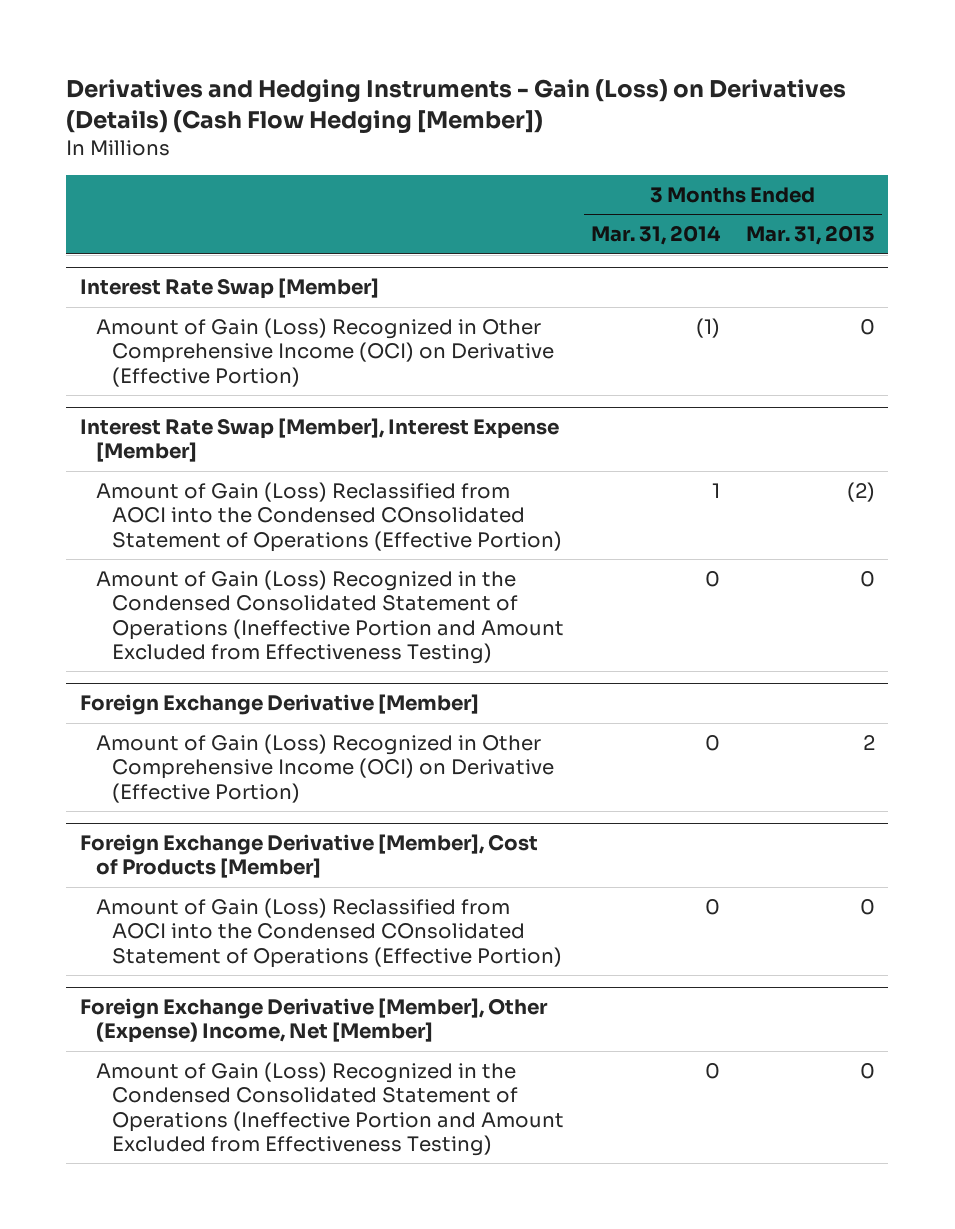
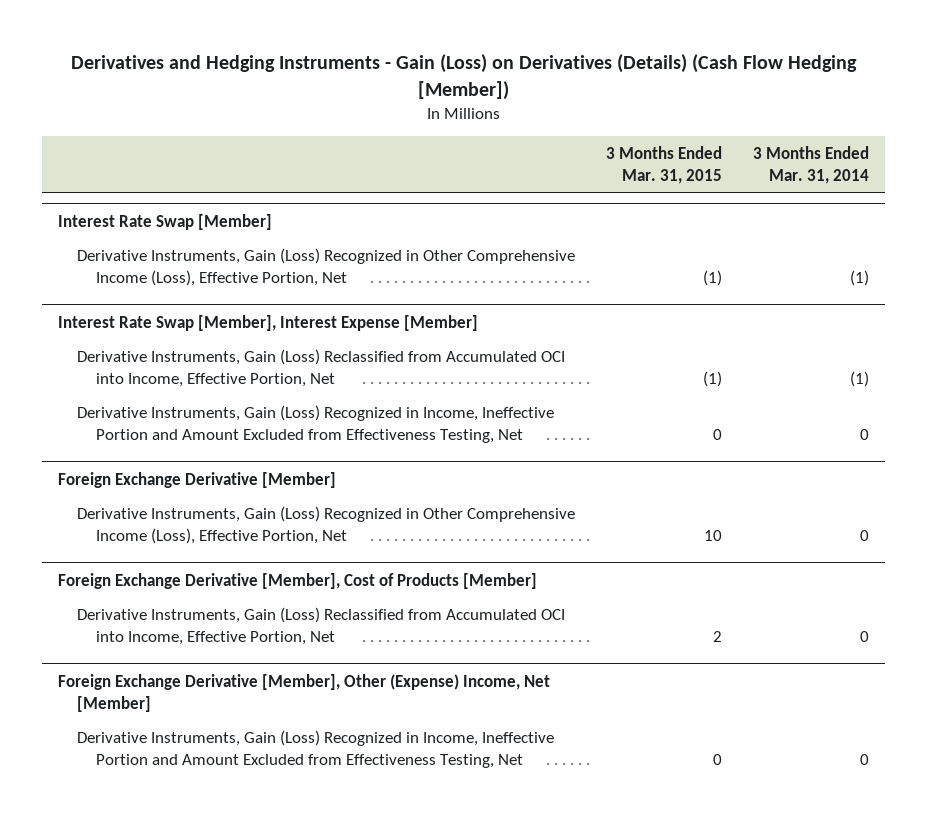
[746,225,876,246] Mar. 31, 2013 -> none
none -> [606,145,723,184] 3 Months Ended Mar. 31, 2015
[95,318,554,387] Amount of Gain (Loss) Recognized in Other Comprehensive Income (OCI) on Derivative (Effective Portion) -> [76,247,575,286] Derivative Instruments, Gain (Loss) Recognized in Other Comprehensive Income (Loss), Effective Portion, Net
[95,482,562,552] Amount of Gain (Loss) Reclassified from AOCI into the Condensed COnsolidated Statement of Operations (Effective Portion) -> [76,348,565,387] Derivative Instruments, Gain (Loss) Reclassified from Accumulated OCI into Income, Effective Portion, Net
[711,483,720,499] 1 -> [850,370,870,387] (1)
[95,570,564,664] Amount of Gain (Loss) Recognized in the Condensed Consolidated Statement of Operations (Ineffective Portion and Amount Excluded from Effectiveness Testing) -> [76,404,554,443] Derivative Instruments, Gain (Loss) Recognized in Income, Ineffective Portion and Amount Excluded from Effectiveness Testing, Net
[95,734,554,803] Amount of Gain (Loss) Recognized in Other Comprehensive Income (OCI) on Derivative (Effective Portion) -> [76,505,575,544] Derivative Instruments, Gain (Loss) Recognized in Other Comprehensive Income (Loss), Effective Portion, Net
[95,898,562,968] Amount of Gain (Loss) Reclassified from AOCI into the Condensed COnsolidated Statement of Operations (Effective Portion) -> [76,606,565,645] Derivative Instruments, Gain (Loss) Reclassified from Accumulated OCI into Income, Effective Portion, Net
[95,1062,564,1156] Amount of Gain (Loss) Recognized in the Condensed Consolidated Statement of Operations (Ineffective Portion and Amount Excluded from Effectiveness Testing) -> [76,729,554,768] Derivative Instruments, Gain (Loss) Recognized in Income, Ineffective Portion and Amount Excluded from Effectiveness Testing, Net

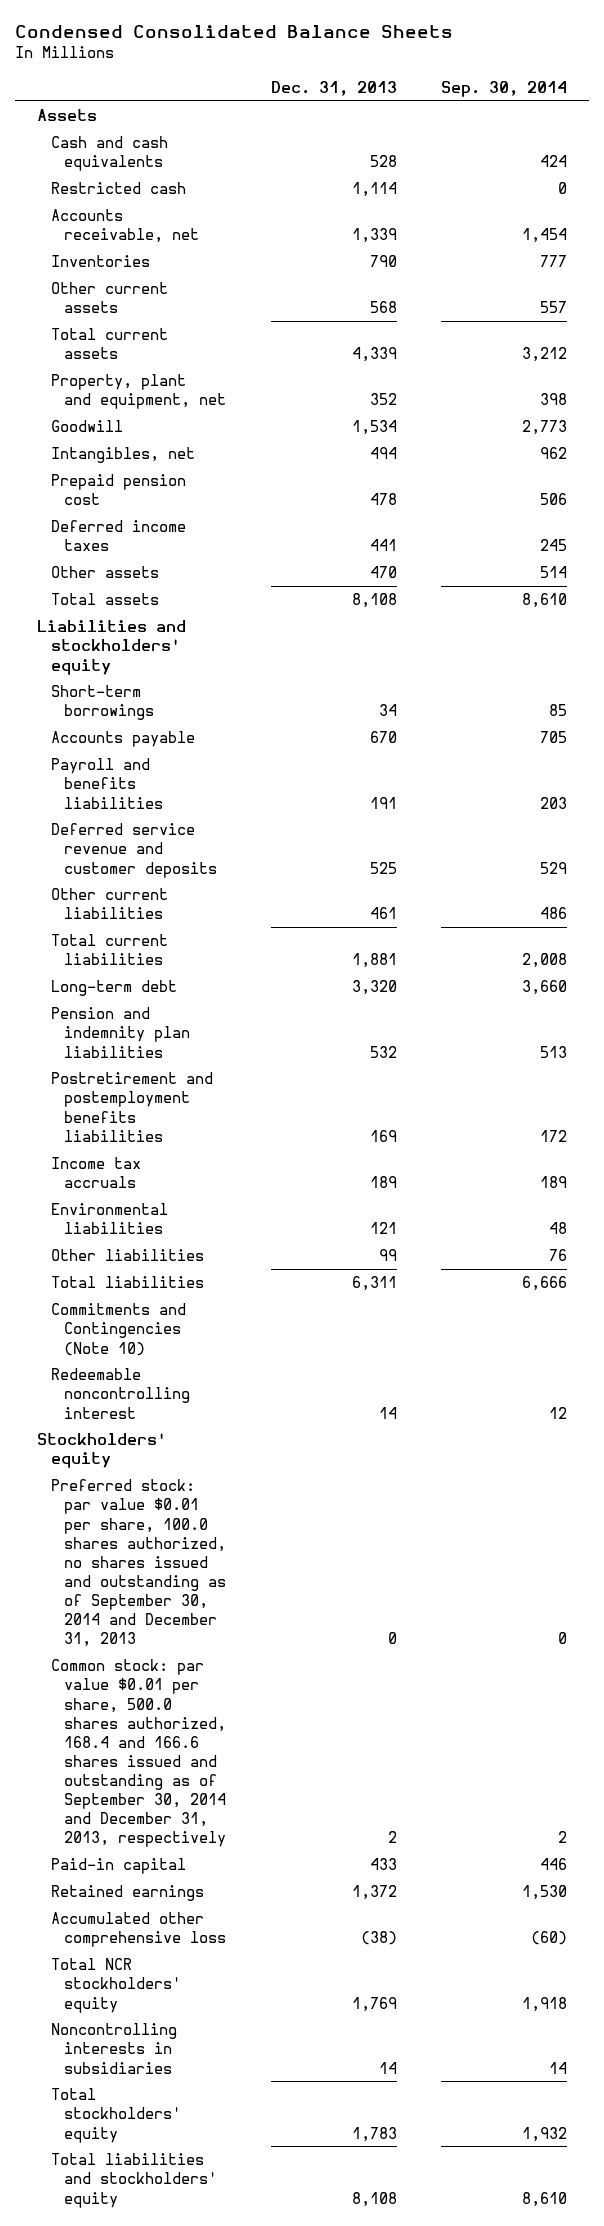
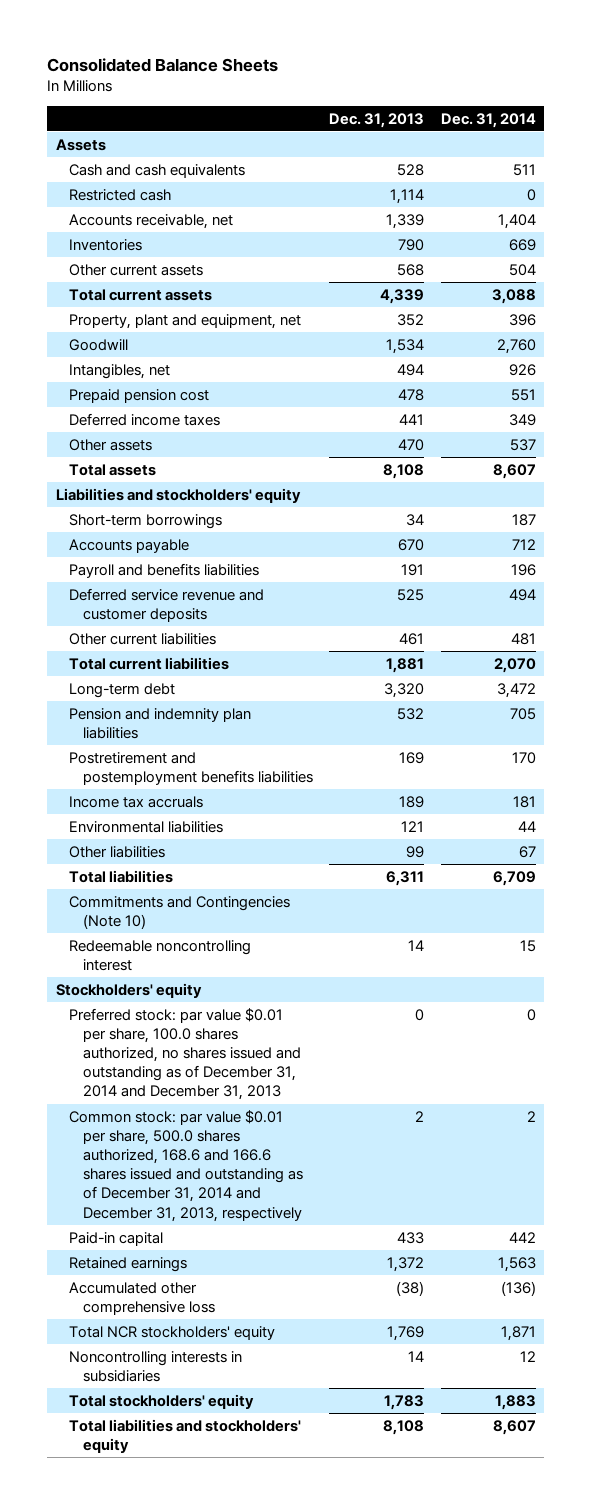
[14,25,453,39] Condensed Consolidated Balance Sheets -> [47,57,279,72] Consolidated Balance Sheets
[440,80,567,97] Sep. 30, 2014 -> none
none -> [441,112,537,128] Dec. 31, 2014
[50,1479,227,1648] Preferred stock: par value $0.01 per share, 100.0 shares authorized, no shares issued and outstanding as of September 30, 2014 and December 31, 2013 -> [69,1007,301,1101] Preferred stock: par value $0.01 per share, 100.0 shares authorized, no shares issued and outstanding as of December 31, 2014 and December 31, 2013
[50,1659,227,1848] Common stock: par value $0.01 per share, 500.0 shares authorized, 168.4 and 166.6 shares issued and outstanding as of September 30, 2014 and December 31, 2013, respectively -> [69,1109,303,1222] Common stock: par value $0.01 per share, 500.0 shares authorized, 168.6 and 166.6 shares issued and outstanding as of December 31, 2014 and December 31, 2013, respectively

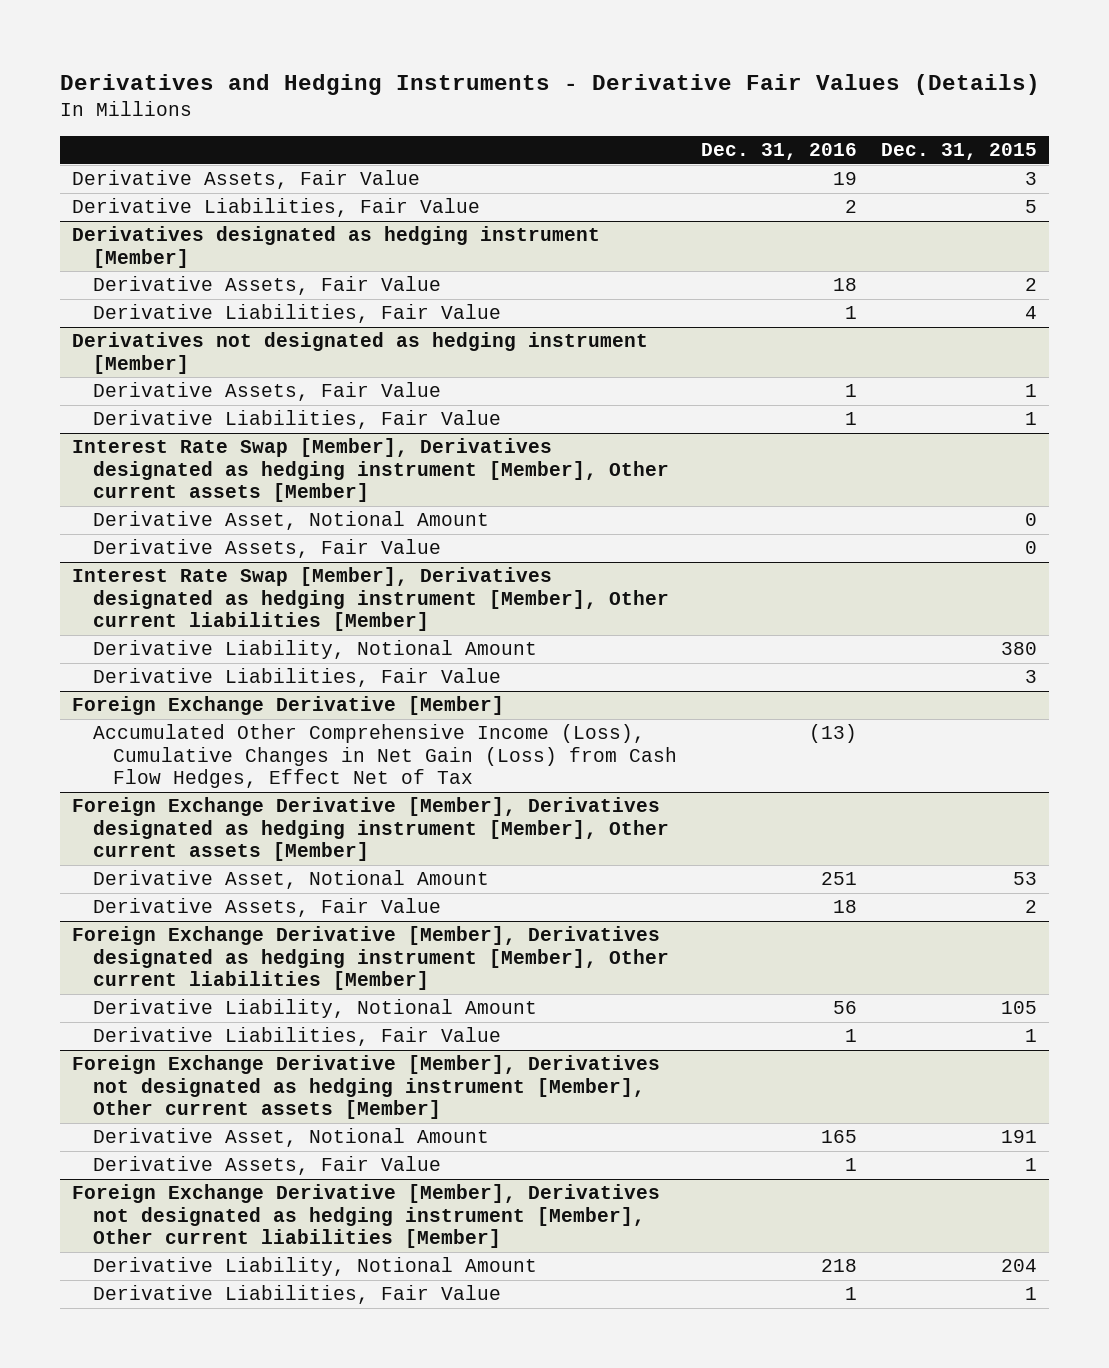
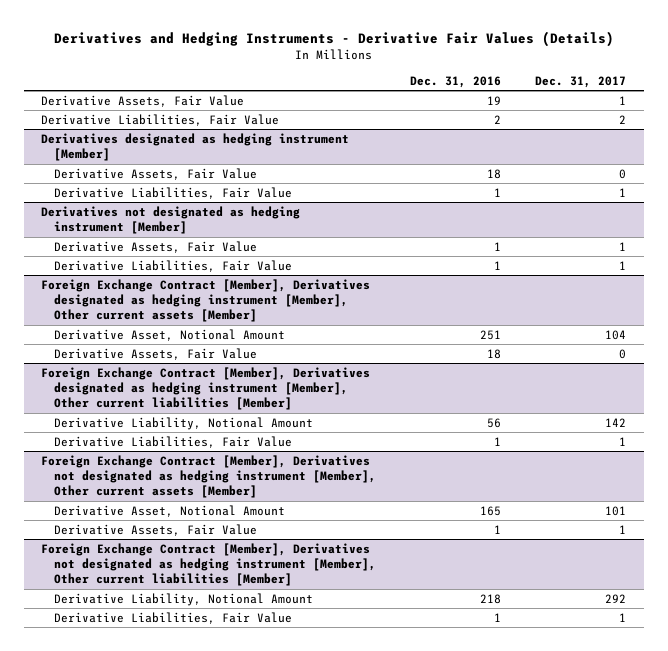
[881,143,1038,161] Dec. 31, 2015 -> none
none -> [535,75,627,88] Dec. 31, 2017
[72,438,669,503] Interest Rate Swap [Member], Derivatives designated as hedging instrument [Member], Other current assets [Member] -> none
[92,511,489,531] Derivative Asset, Notional Amount -> none
[92,539,441,559] Derivative Assets, Fair Value -> none
[72,567,669,632] Interest Rate Swap [Member], Derivatives designated as hedging instrument [Member], Other current liabilities [Member] -> none
[92,640,537,660] Derivative Liability, Notional Amount -> none
[92,668,501,688] Derivative Liabilities, Fair Value -> none
[72,696,505,716] Foreign Exchange Derivative [Member] -> none
[92,724,678,789] Accumulated Other Comprehensive Income (Loss), Cumulative Changes in Net Gain (Loss) from Cash Flow Hedges, Effect Net of Tax -> none
[72,797,669,862] Foreign Exchange Derivative [Member], Derivatives designated as hedging instrument [Member], Other current assets [Member] -> [41,278,371,323] Foreign Exchange Contract [Member], Derivatives designated as hedging instrument [Member], Other current assets [Member]
[72,926,669,991] Foreign Exchange Derivative [Member], Derivatives designated as hedging instrument [Member], Other current liabilities [Member] -> [41,366,371,411] Foreign Exchange Contract [Member], Derivatives designated as hedging instrument [Member], Other current liabilities [Member]
[72,1055,661,1120] Foreign Exchange Derivative [Member], Derivatives not designated as hedging instrument [Member], Other current assets [Member] -> [41,454,377,499] Foreign Exchange Contract [Member], Derivatives not designated as hedging instrument [Member], Other current assets [Member]
[72,1184,661,1249] Foreign Exchange Derivative [Member], Derivatives not designated as hedging instrument [Member], Other current liabilities [Member] -> [41,542,377,587] Foreign Exchange Contract [Member], Derivatives not designated as hedging instrument [Member], Other current liabilities [Member]

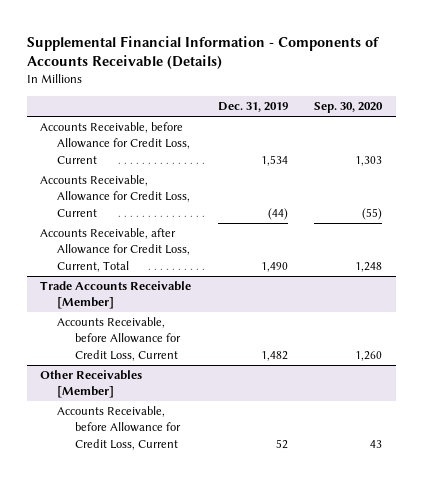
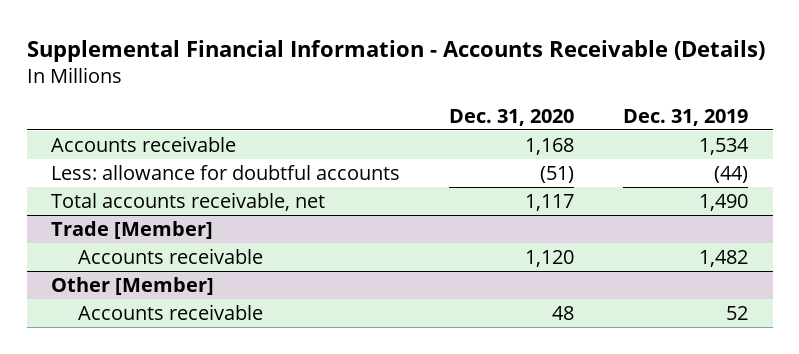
[26,35,380,70] Supplemental Financial Information - Components of Accounts Receivable (Details) -> [26,39,765,62] Supplemental Financial Information - Accounts Receivable (Details)
[314,102,384,114] Sep. 30, 2020 -> none
none -> [449,108,575,126] Dec. 31, 2020
[40,122,191,164] Accounts Receivable, before Allowance for Credit Loss, Current -> [51,135,237,152] Accounts receivable
[40,175,191,217] Accounts Receivable, Allowance for Credit Loss, Current -> [51,164,401,180] Less: allowance for doubtful accounts
[40,228,191,272] Accounts Receivable, after Allowance for Credit Loss, Current, Total -> [51,191,326,211] Total accounts receivable, net
[40,281,192,310] Trade Accounts Receivable [Member] -> [51,220,214,239] Trade [Member]
[57,317,181,361] Accounts Receivable, before Allowance for Credit Loss, Current -> [78,247,264,264] Accounts receivable
[40,370,143,399] Other Receivables [Member] -> [51,276,215,295] Other [Member]
[57,406,181,450] Accounts Receivable, before Allowance for Credit Loss, Current -> [78,303,264,320] Accounts receivable

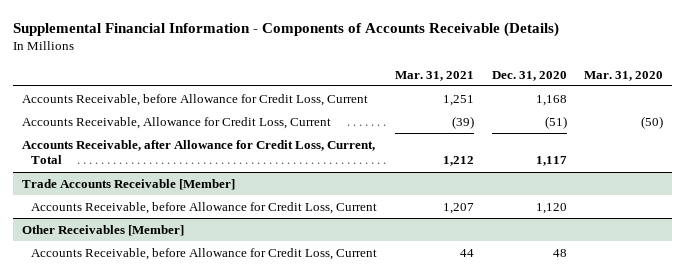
[26,39,765,62] Supplemental Financial Information - Accounts Receivable (Details) -> [12,21,559,37] Supplemental Financial Information - Components of Accounts Receivable (Details)
[623,108,749,126] Dec. 31, 2019 -> none
none -> [394,70,474,81] Mar. 31, 2021
none -> [584,70,664,81] Mar. 31, 2020
[51,135,237,152] Accounts receivable -> [21,93,368,106] Accounts Receivable, before Allowance for Credit Loss, Current
[51,164,401,180] Less: allowance for doubtful accounts -> [21,116,331,129] Accounts Receivable, Allowance for Credit Loss, Current
[51,191,326,211] Total accounts receivable, net -> [21,139,375,165] Accounts Receivable, after Allowance for Credit Loss, Current, Total
[51,220,214,239] Trade [Member] -> [21,178,235,190] Trade Accounts Receivable [Member]
[78,247,264,264] Accounts receivable -> [31,201,378,214] Accounts Receivable, before Allowance for Credit Loss, Current
[51,276,215,295] Other [Member] -> [21,224,184,236] Other Receivables [Member]
[78,303,264,320] Accounts receivable -> [31,247,378,260] Accounts Receivable, before Allowance for Credit Loss, Current

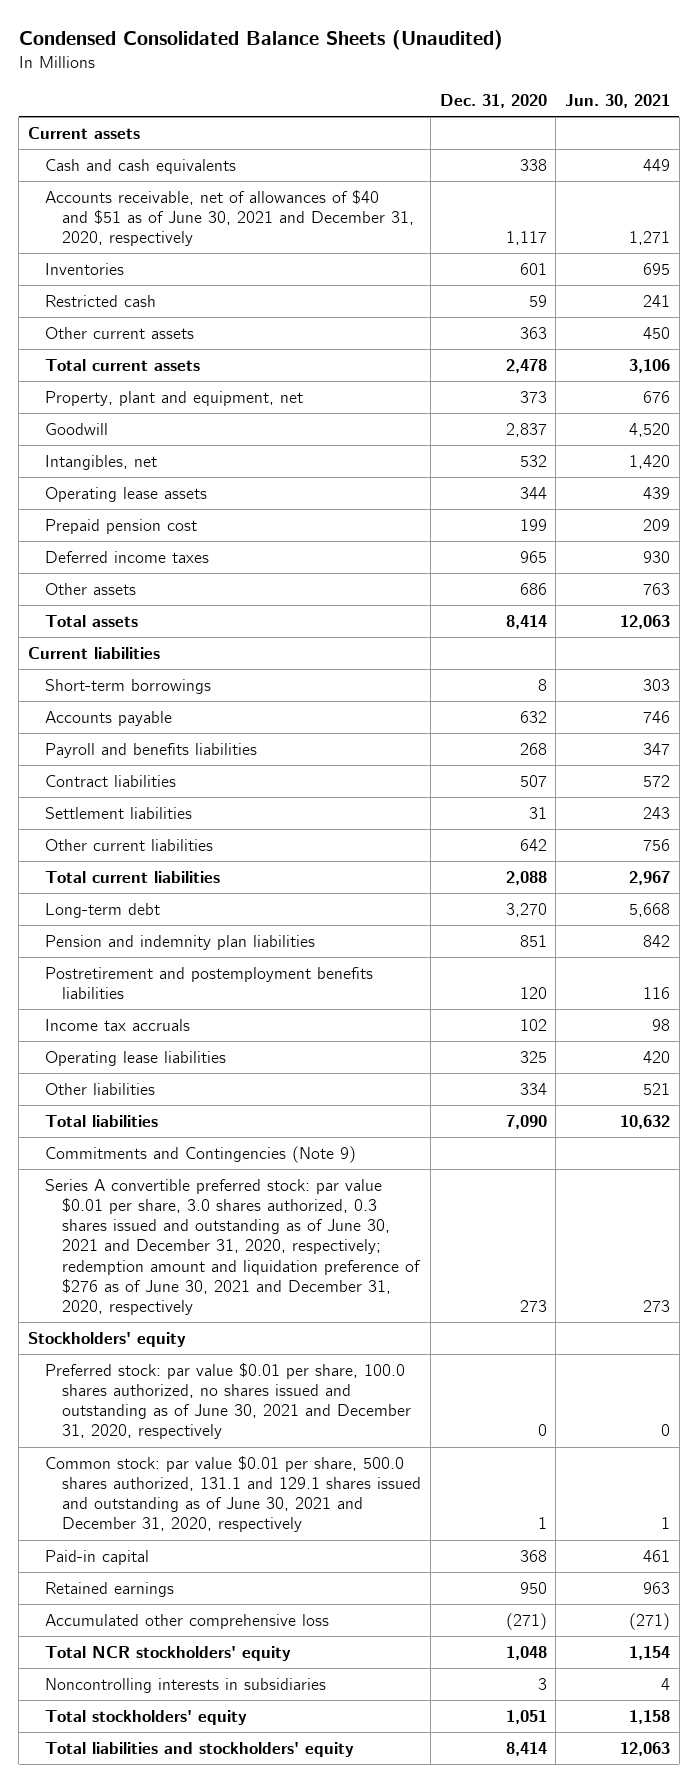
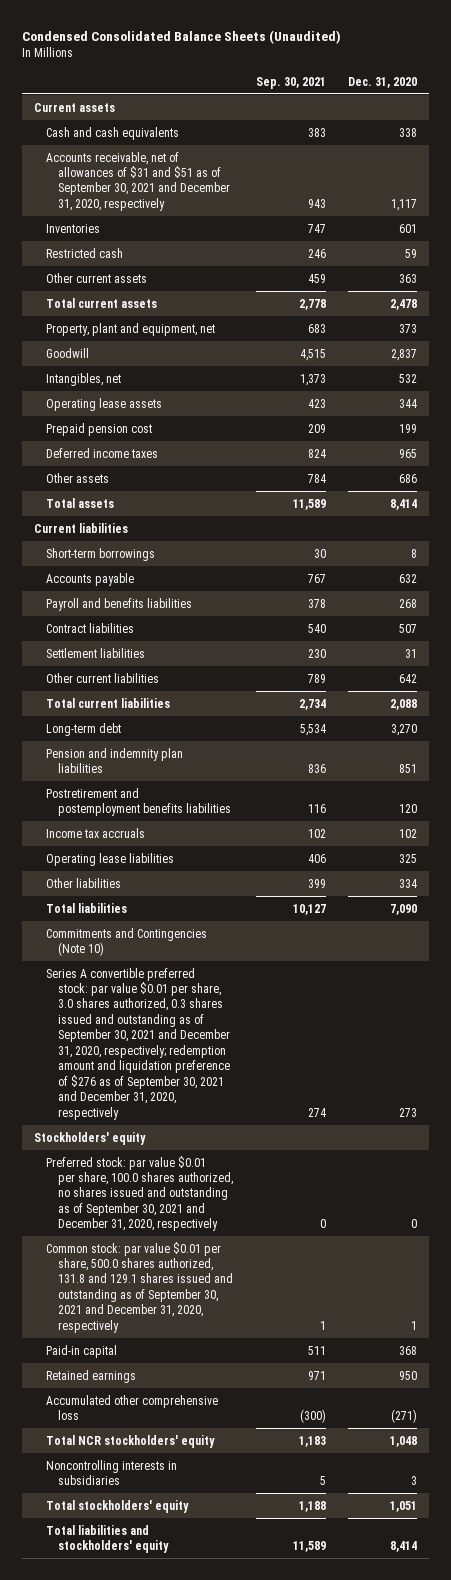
[565,94,671,109] Jun. 30, 2021 -> none
none -> [255,76,326,89] Sep. 30, 2021
[45,189,415,247] Accounts receivable, net of allowances of $40 and $51 as of June 30, 2021 and December 31, 2020, respectively -> [45,151,230,211] Accounts receivable, net of allowances of $31 and $51 as of September 30, 2021 and December 31, 2020, respectively
[45,1145,357,1163] Commitments and Contingencies (Note 9) -> [45,927,207,957] Commitments and Contingencies (Note 10)
[45,1178,422,1316] Series A convertible preferred stock: par value $0.01 per share, 3.0 shares authorized, 0.3 shares issued and outstanding as of June 30, 2021 and December 31, 2020, respectively; redemption amount and liquidation preference of $276 as of June 30, 2021 and December 31, 2020, respectively -> [45,967,230,1120] Series A convertible preferred stock: par value $0.01 per share, 3.0 shares authorized, 0.3 shares issued and outstanding as of September 30, 2021 and December 31, 2020, respectively; redemption amount and liquidation preference of $276 as of September 30, 2021 and December 31, 2020, respectively
[45,1362,412,1440] Preferred stock: par value $0.01 per share, 100.0 shares authorized, no shares issued and outstanding as of June 30, 2021 and December 31, 2020, respectively -> [45,1155,233,1232] Preferred stock: par value $0.01 per share, 100.0 shares authorized, no shares issued and outstanding as of September 30, 2021 and December 31, 2020, respectively
[45,1455,422,1533] Common stock: par value $0.01 per share, 500.0 shares authorized, 131.1 and 129.1 shares issued and outstanding as of June 30, 2021 and December 31, 2020, respectively -> [45,1241,233,1333] Common stock: par value $0.01 per share, 500.0 shares authorized, 131.8 and 129.1 shares issued and outstanding as of September 30, 2021 and December 31, 2020, respectively

